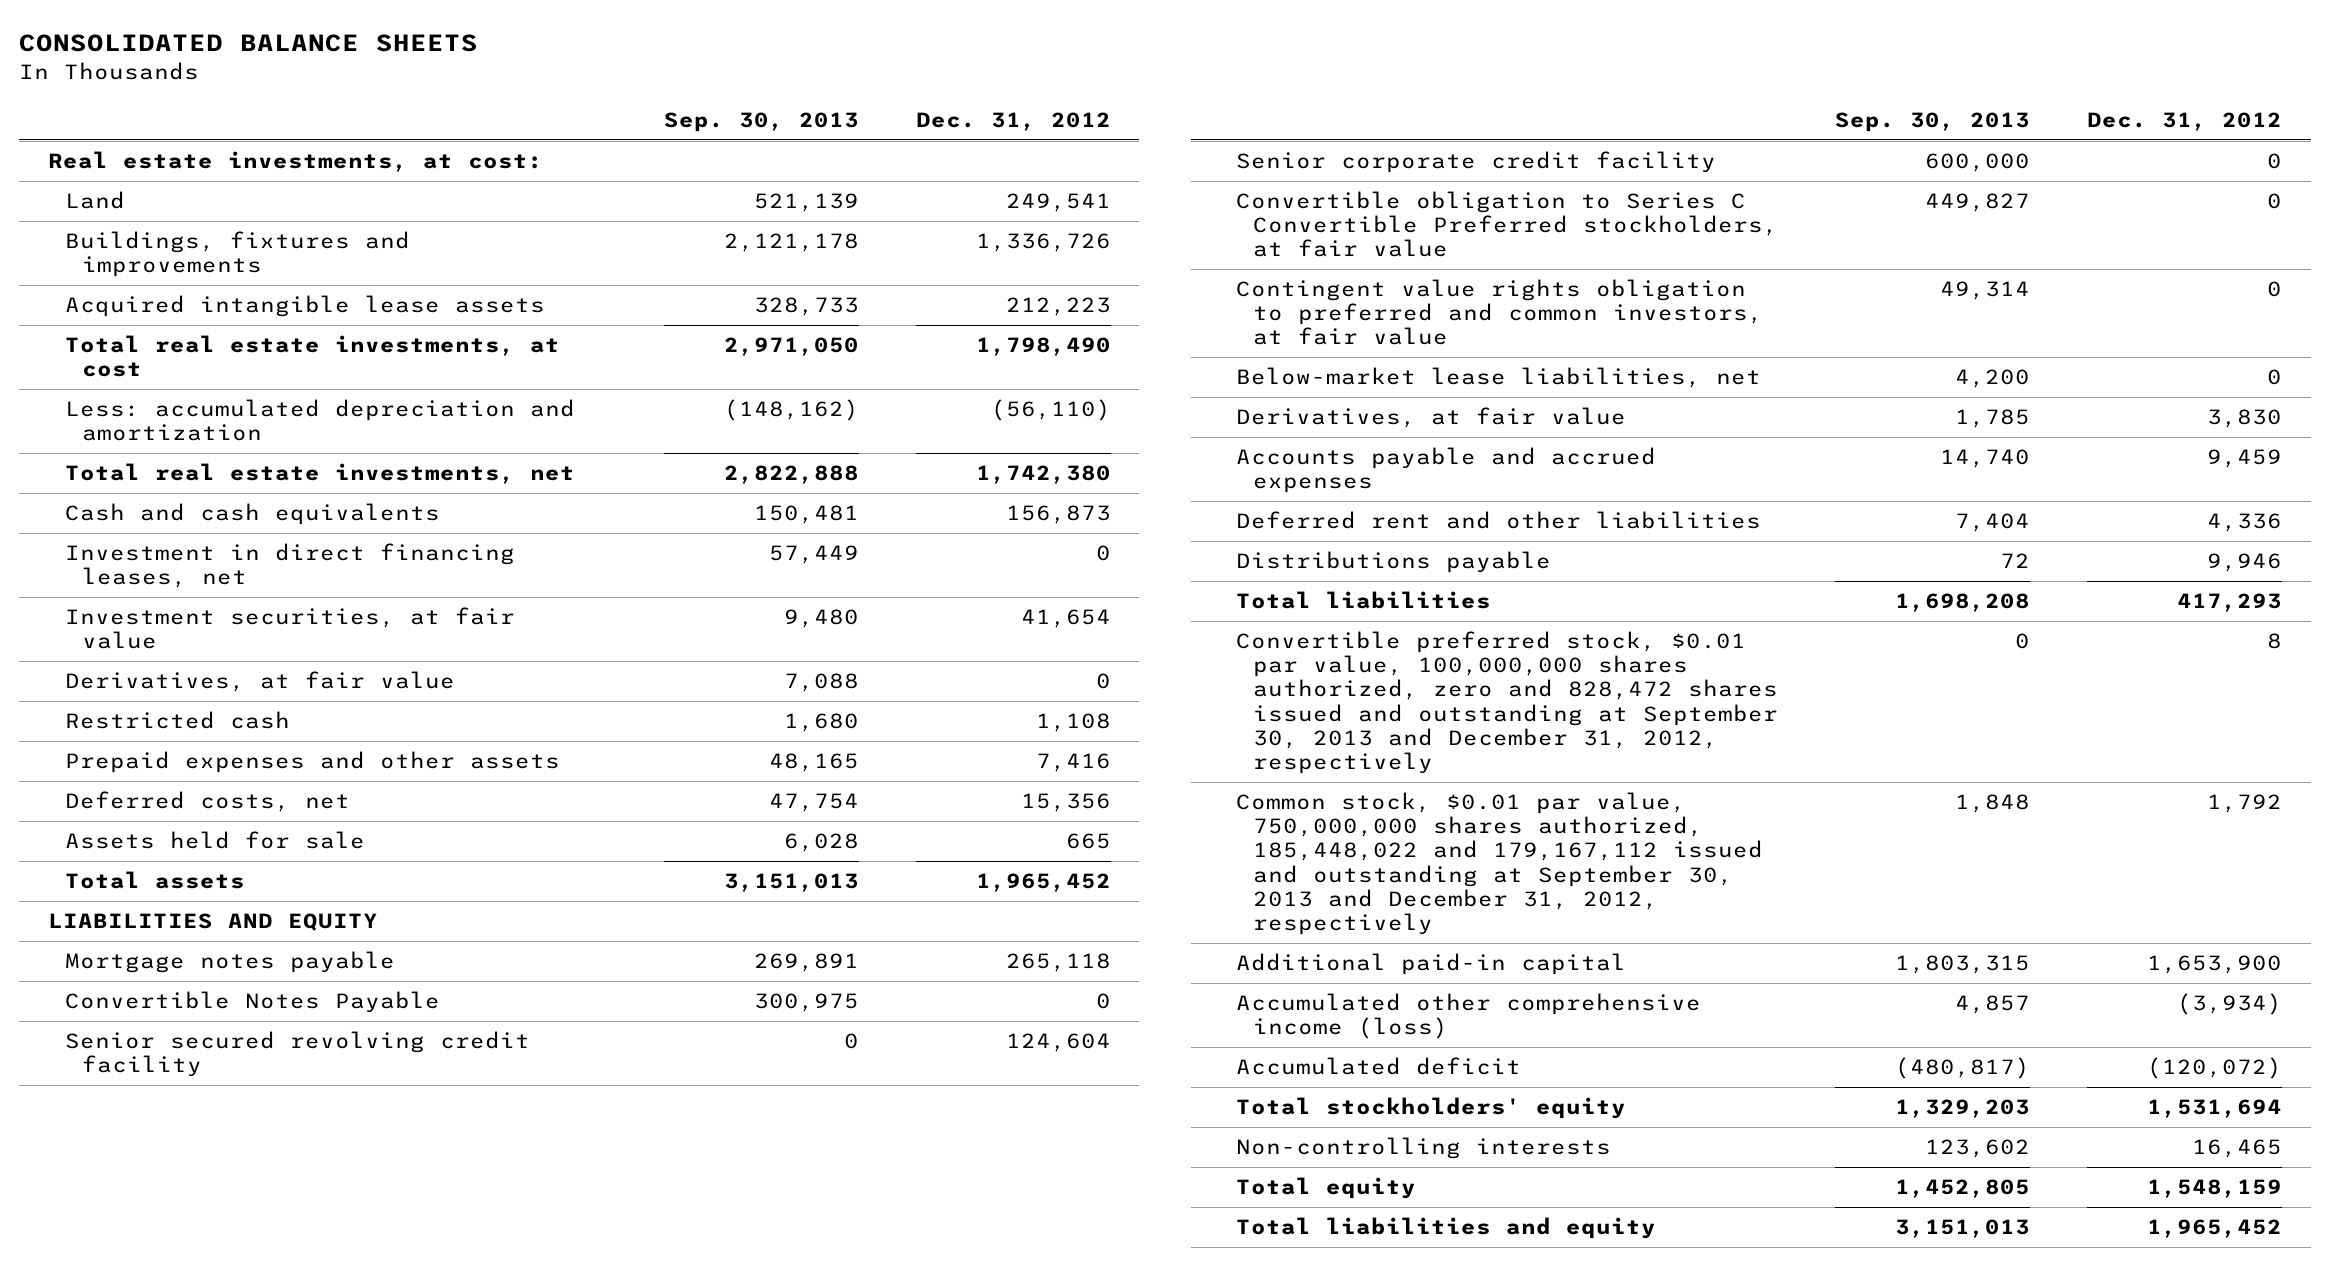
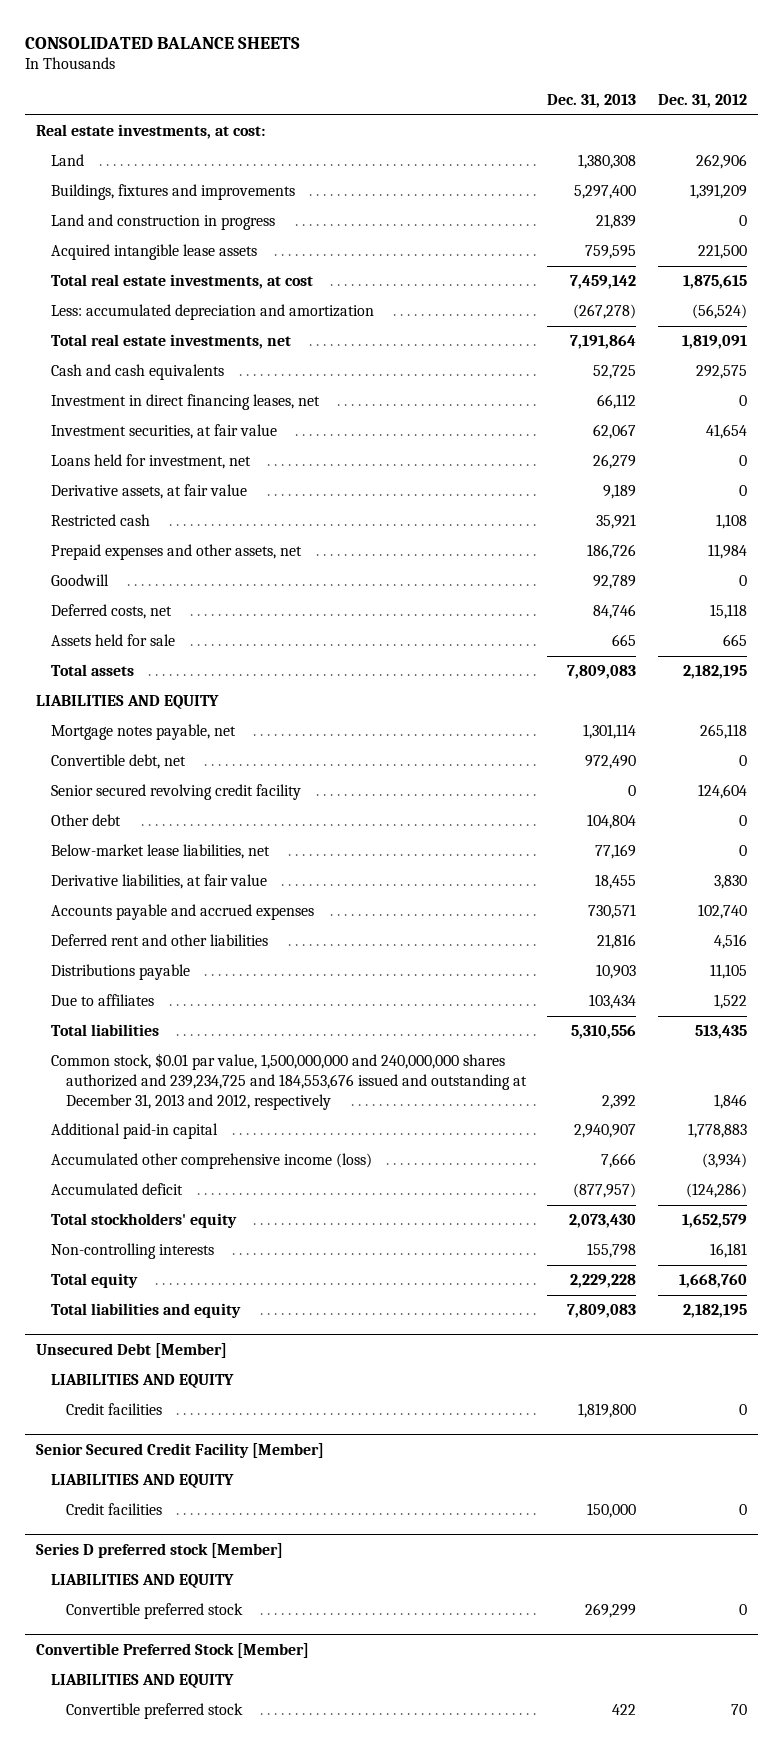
[663,112,859,133] Sep. 30, 2013 -> none
none -> [547,94,637,109] Dec. 31, 2013
[1005,193,1111,213] 249,541 -> [696,154,748,170] 262,906
[975,233,1111,253] 1,336,726 -> [690,184,748,200] 1,391,209
none -> [50,214,275,231] Land and construction in progress
[1005,297,1111,317] 212,223 -> [698,244,748,260] 221,500
[975,337,1111,357] 1,798,490 -> [683,275,748,290] 1,875,615
[990,399,1111,422] (56,110) -> [692,304,748,320] (56,524)
[975,465,1111,485] 1,742,380 -> [682,335,748,350] 1,819,091
[1005,505,1111,525] 156,873 -> [696,365,748,380] 292,575
none -> [50,454,251,470] Loans held for investment, net
[64,671,455,693] Derivatives, at fair value -> [50,484,247,500] Derivative assets, at fair value
[64,751,560,774] Prepaid expenses and other assets -> [50,544,302,561] Prepaid expenses and other assets, net
[1035,753,1111,773] 7,416 -> [708,544,748,560] 11,984
none -> [50,574,109,587] Goodwill
[1020,793,1111,813] 15,356 -> [710,604,748,620] 15,118
[975,873,1111,893] 1,965,452 -> [683,665,748,680] 2,182,195
[64,951,395,974] Mortgage notes payable -> [50,724,236,741] Mortgage notes payable, net
[64,991,440,1014] Convertible Notes Payable -> [50,754,186,770] Convertible debt, net
[1236,151,1717,174] Senior corporate credit facility -> none
[1236,191,1779,258] Convertible obligation to Series C Convertible Preferred stockholders, at fair value -> none
[1236,279,1764,346] Contingent value rights obligation to preferred and common investors, at fair value -> none
none -> [50,814,121,827] Other debt
[1236,631,1779,774] Convertible preferred stock, $0.01 par value, 100,000,000 shares authorized, zero and 828,472 shares issued and outstanding at September 30, 2013 and December 31, 2012, respectively -> none
[1236,407,1627,429] Derivatives, at fair value -> [50,874,267,890] Derivative liabilities, at fair value
[2207,449,2283,469] 9,459 -> [698,904,748,920] 102,740
[2207,513,2283,533] 4,336 -> [714,934,748,950] 4,516
[2207,553,2283,573] 9,946 -> [710,964,748,980] 11,105
none -> [50,994,154,1007] Due to affiliates
[2177,593,2283,613] 417,293 -> [695,1025,748,1040] 513,435
[1236,792,1764,935] Common stock, $0.01 par value, 750,000,000 shares authorized, 185,448,022 and 179,167,112 issued and outstanding at September 30, 2013 and December 31, 2012, respectively -> [50,1053,527,1110] Common stock, $0.01 par value, 1,500,000,000 and 240,000,000 shares authorized and 239,234,725 and 184,553,676 issued and outstanding at December 31, 2013 and 2012, respectively
[2207,794,2283,814] 1,792 -> [714,1093,748,1109] 1,846
[2147,955,2283,975] 1,653,900 -> [688,1123,748,1139] 1,778,883
[2147,1057,2283,1080] (120,072) -> [686,1183,748,1199] (124,286)
[2147,1099,2283,1119] 1,531,694 -> [682,1214,748,1229] 1,652,579
[2192,1139,2283,1159] 16,465 -> [710,1243,748,1259] 16,181
[2147,1179,2283,1199] 1,548,159 -> [679,1274,748,1289] 1,668,760
[2147,1219,2283,1239] 1,965,452 -> [683,1304,748,1319] 2,182,195
none -> [35,1343,227,1359] Unsecured Debt [Member]
none -> [50,1374,234,1389] LIABILITIES AND EQUITY
none -> [65,1403,162,1416] Credit facilities
none -> [35,1443,324,1459] Senior Secured Credit Facility [Member]
none -> [50,1474,234,1489] LIABILITIES AND EQUITY
none -> [65,1503,162,1516] Credit facilities
none -> [35,1543,283,1559] Series D preferred stock [Member]
none -> [50,1574,234,1589] LIABILITIES AND EQUITY
none -> [65,1603,243,1620] Convertible preferred stock
none -> [35,1643,309,1659] Convertible Preferred Stock [Member]
none -> [50,1674,234,1689] LIABILITIES AND EQUITY
none -> [65,1703,243,1720] Convertible preferred stock

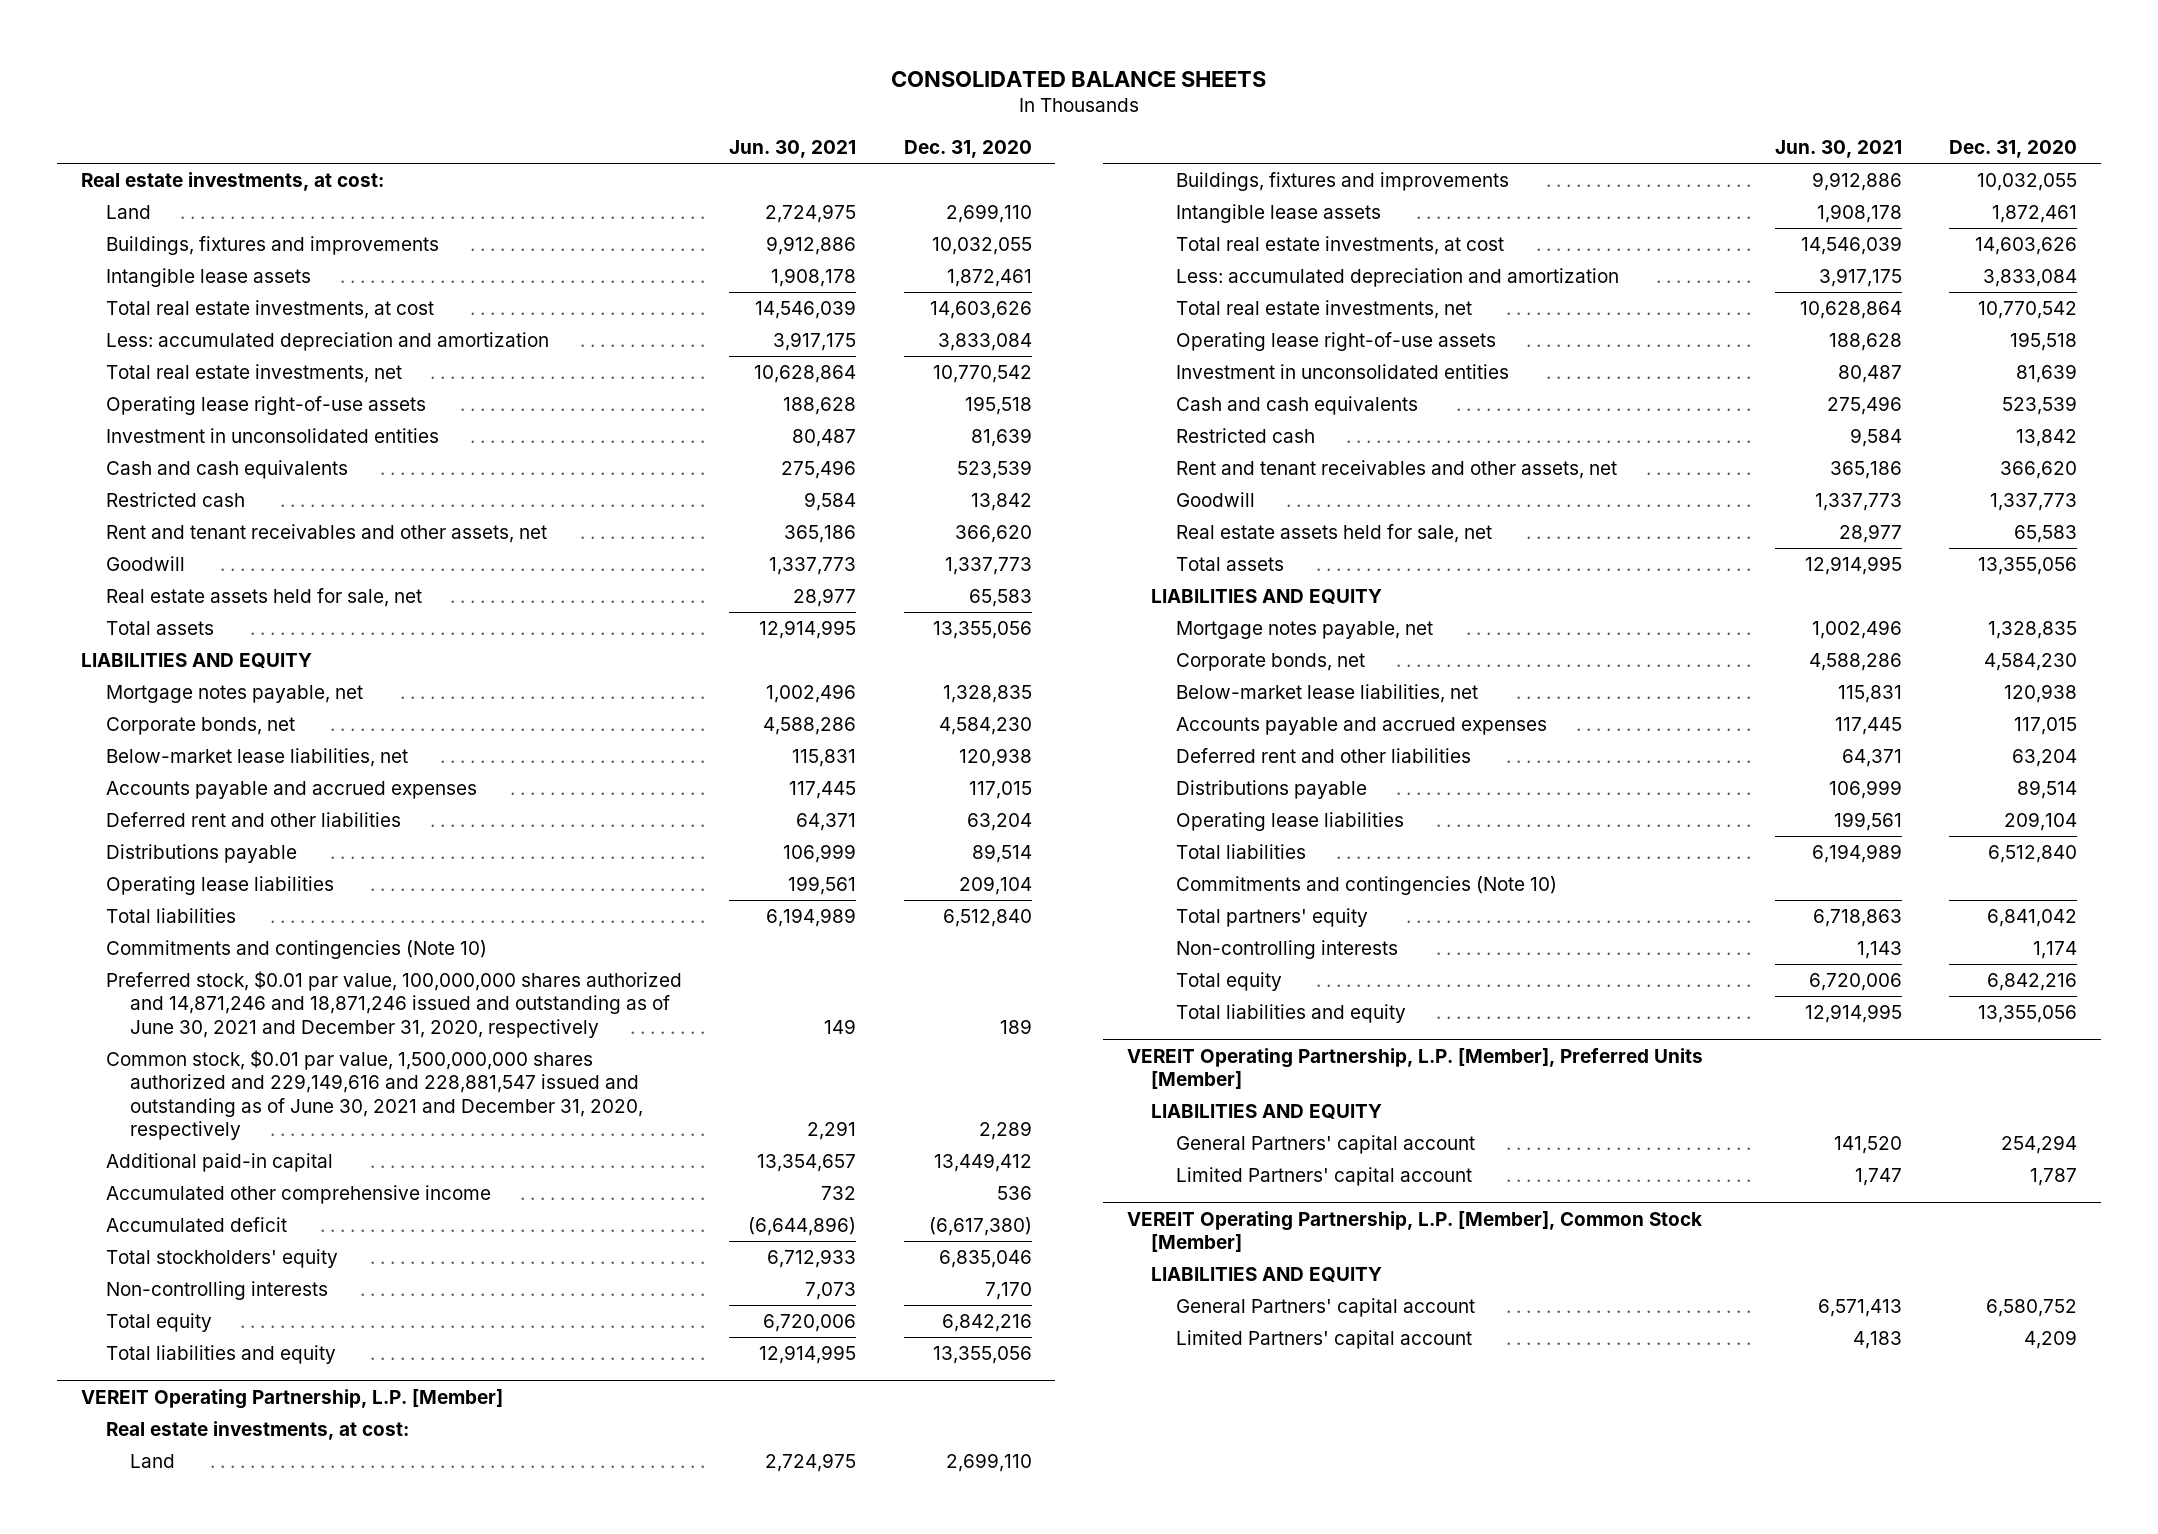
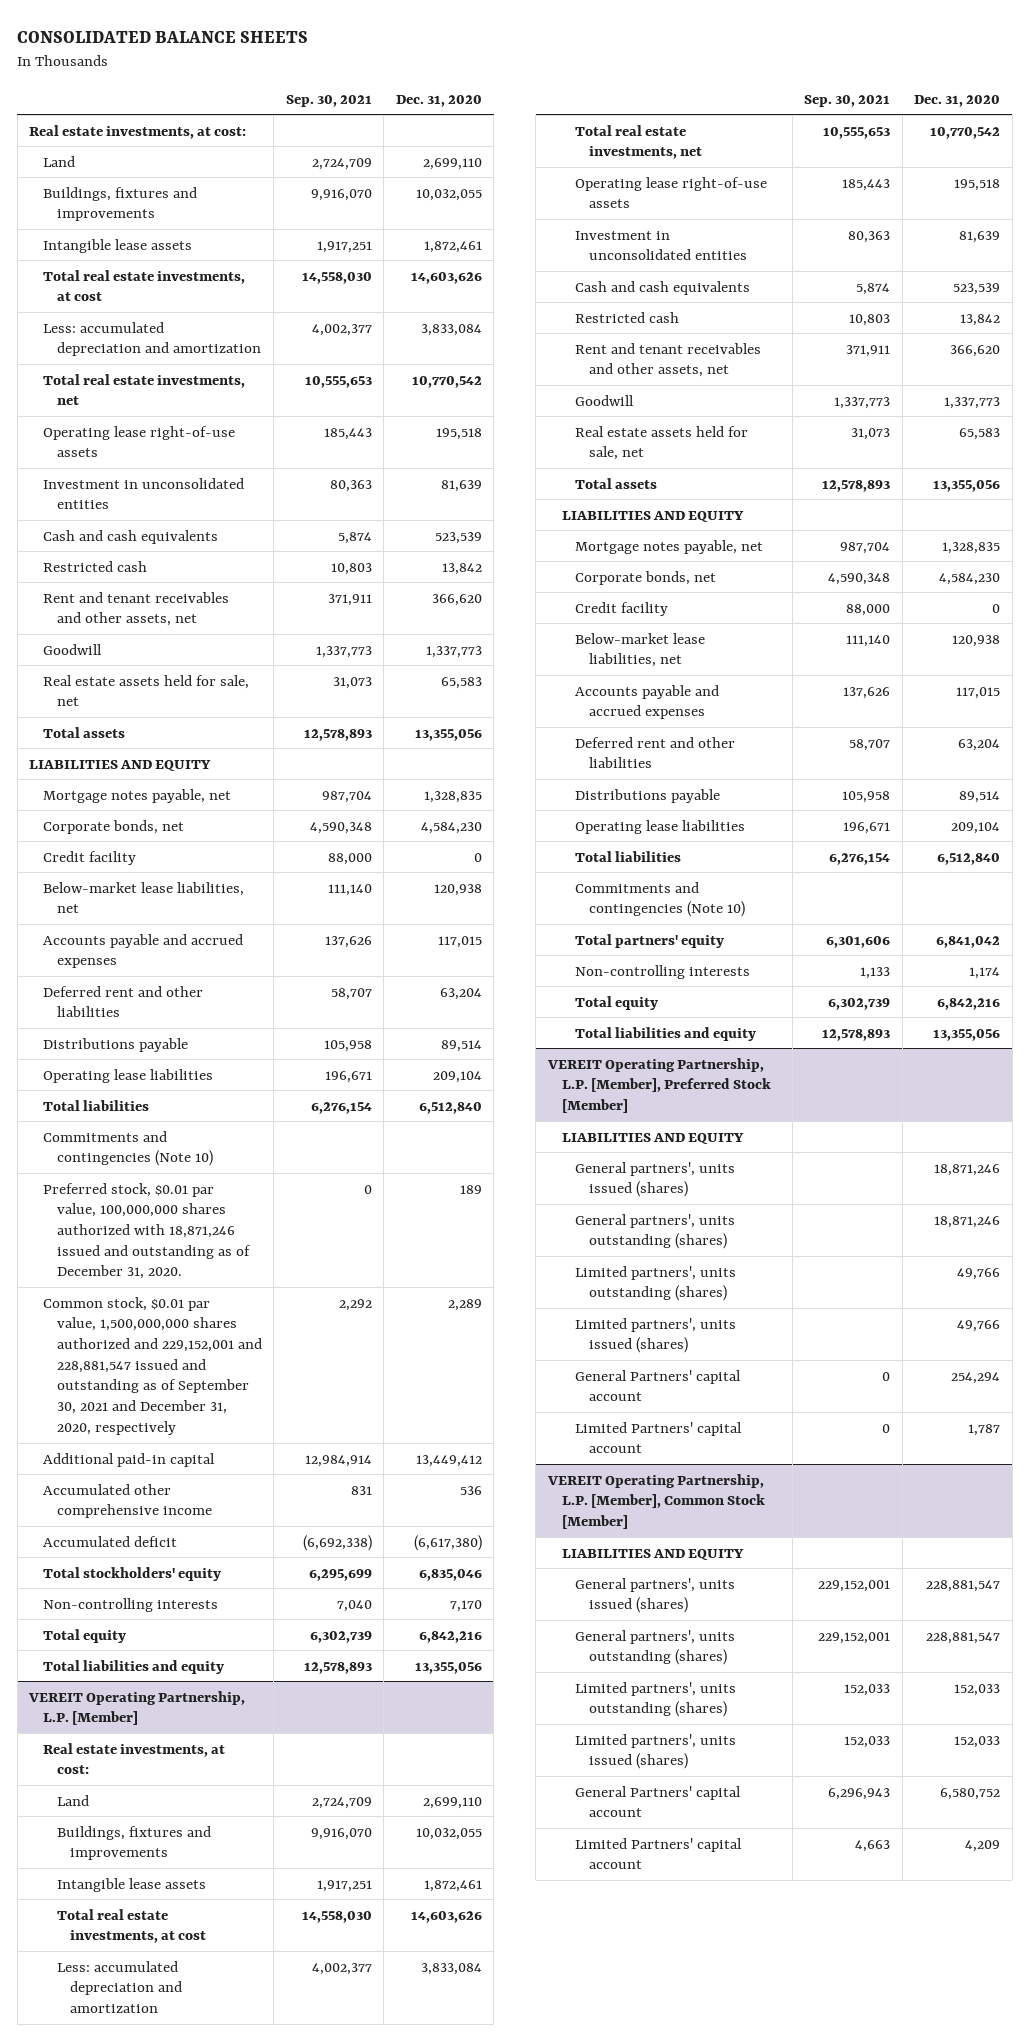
[729,140,857,159] Jun. 30, 2021 -> none
none -> [285,94,372,107] Sep. 30, 2021
none -> [43,850,137,865] Credit facility
[105,970,682,1038] Preferred stock, $0.01 par value, 100,000,000 shares authorized and 14,871,246 and 18,871,246 issued and outstanding as of June 30, 2021 and December 31, 2020, respectively -> [43,1182,251,1280] Preferred stock, $0.01 par value, 100,000,000 shares authorized with 18,871,246 issued and outstanding as of December 31, 2020.
[105,1049,644,1141] Common stock, $0.01 par value, 1,500,000,000 shares authorized and 229,149,616 and 228,881,547 issued and outstanding as of June 30, 2021 and December 31, 2020, respectively -> [43,1296,262,1435] Common stock, $0.01 par value, 1,500,000,000 shares authorized and 229,152,001 and 228,881,547 issued and outstanding as of September 30, 2021 and December 31, 2020, respectively
none -> [575,601,669,616] Credit facility
[1126,1047,1703,1090] VEREIT Operating Partnership, L.P. [Member], Preferred Units [Member] -> [546,1057,771,1113] VEREIT Operating Partnership, L.P. [Member], Preferred Stock [Member]
none -> [575,1161,736,1198] General partners', units issued (shares)
none -> [575,1213,736,1250] General partners', units outstanding (shares)
none -> [575,1265,737,1302] Limited partners', units outstanding (shares)
none -> [575,1317,737,1354] Limited partners', units issued (shares)
none -> [575,1577,736,1614] General partners', units issued (shares)
none -> [575,1629,736,1666] General partners', units outstanding (shares)
none -> [575,1681,737,1718] Limited partners', units outstanding (shares)
none -> [575,1733,737,1770] Limited partners', units issued (shares)

